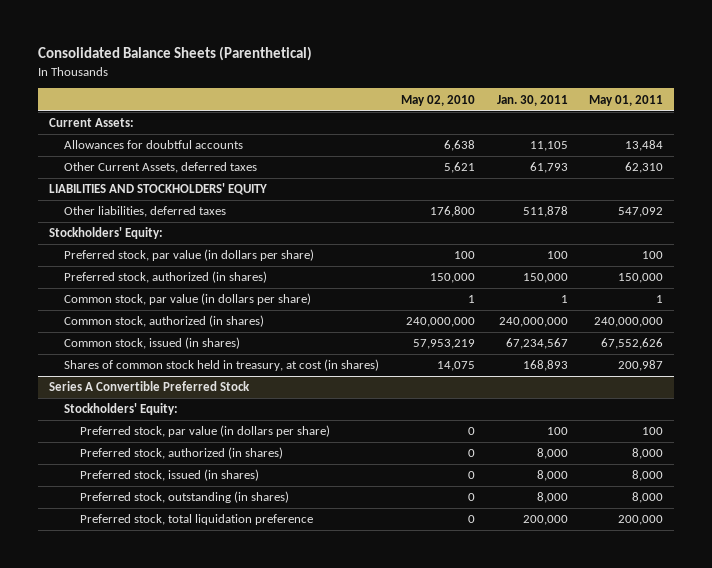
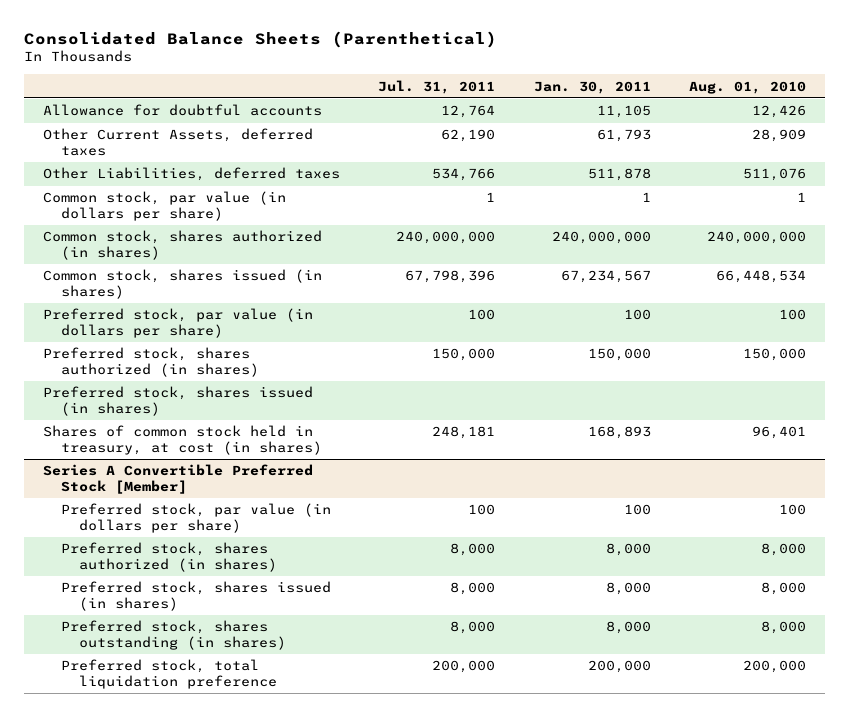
[400,94,475,106] May 02, 2010 -> none
[589,94,664,106] May 01, 2011 -> none
none -> [378,79,496,94] Jul. 31, 2011
none -> [689,80,807,94] Aug. 01, 2010
[48,118,134,128] Current Assets: -> none
[64,140,244,150] Allowances for doubtful accounts -> [42,104,322,117] Allowance for doubtful accounts
[48,183,267,196] LIABILITIES AND STOCKHOLDERS' EQUITY -> none
[48,227,163,240] Stockholders' Equity: -> none
[64,271,268,284] Preferred stock, authorized (in shares) -> none
[64,206,227,218] Other liabilities, deferred taxes -> [42,167,340,182] Other Liabilities, deferred taxes
[64,315,265,328] Common stock, authorized (in shares) -> [42,230,322,260] Common stock, shares authorized (in shares)
[64,337,241,350] Common stock, issued (in shares) -> [42,269,322,299] Common stock, shares issued (in shares)
[64,249,315,262] Preferred stock, par value (in dollars per share) -> [42,308,313,338] Preferred stock, par value (in dollars per share)
none -> [42,347,260,377] Preferred stock, shares authorized (in shares)
none -> [42,386,313,416] Preferred stock, shares issued (in shares)
[64,403,179,416] Stockholders' Equity: -> none
[48,381,250,392] Series A Convertible Preferred Stock -> [42,464,313,494] Series A Convertible Preferred Stock [Member]
[79,447,283,460] Preferred stock, authorized (in shares) -> [61,542,278,572] Preferred stock, shares authorized (in shares)
[79,469,259,482] Preferred stock, issued (in shares) -> [61,581,332,611] Preferred stock, shares issued (in shares)
[79,491,289,504] Preferred stock, outstanding (in shares) -> [61,620,287,650] Preferred stock, shares outstanding (in shares)

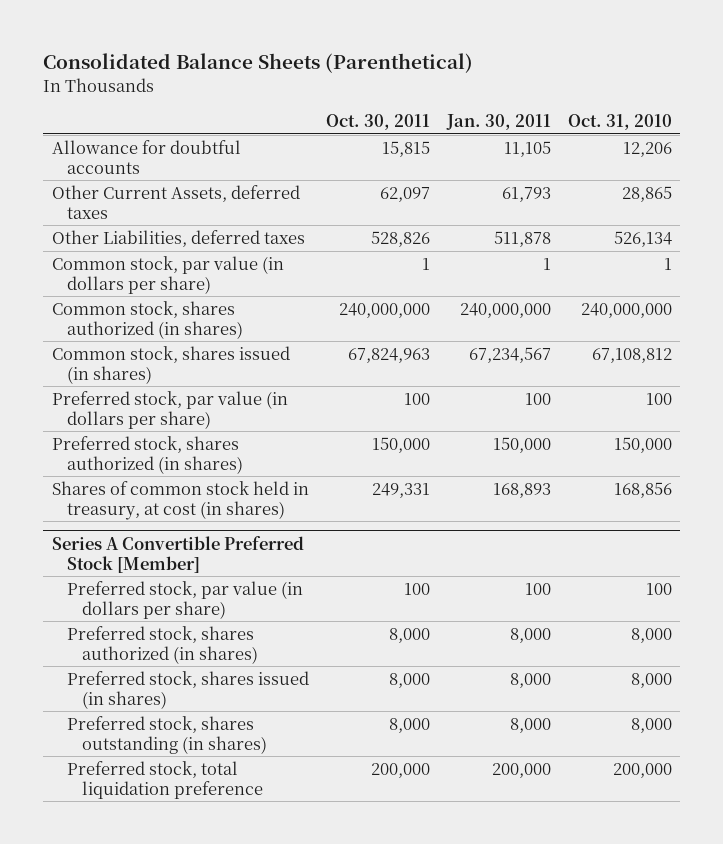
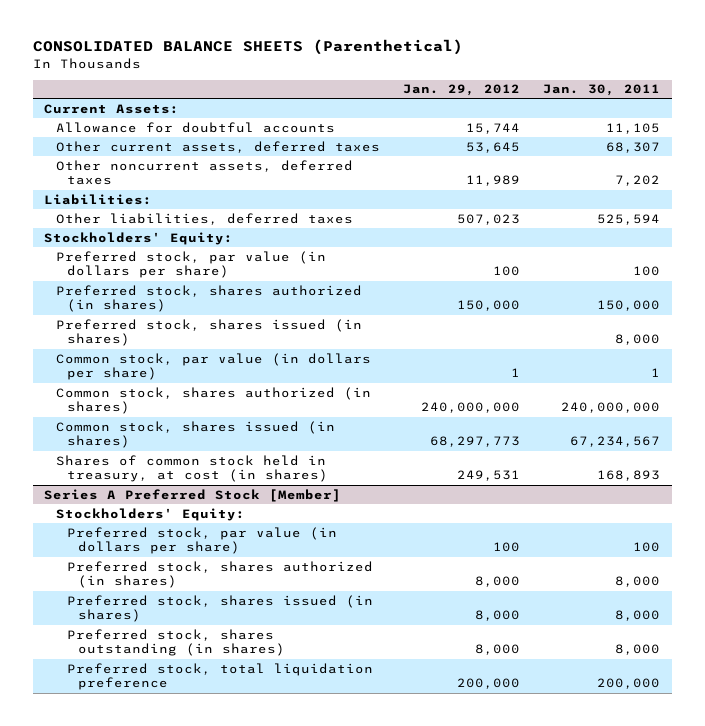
[43,53,474,74] Consolidated Balance Sheets (Parenthetical) -> [32,39,463,56] CONSOLIDATED BALANCE SHEETS (Parenthetical)
[325,114,430,131] Oct. 30, 2011 -> none
[567,114,672,131] Oct. 31, 2010 -> none
none -> [402,84,520,97] Jan. 29, 2012
none -> [44,103,180,114] Current Assets:
[51,184,300,219] Other Current Assets, deferred taxes -> [55,140,380,153] Other current assets, deferred taxes
[501,186,551,202] 61,793 -> [606,141,661,153] 68,307
none -> [55,159,353,186] Other noncurrent assets, deferred taxes
none -> [44,193,153,205] Liabilities:
[51,229,305,247] Other Liabilities, deferred taxes -> [55,212,353,225] Other liabilities, deferred taxes
[493,230,551,247] 511,878 -> [597,213,661,225] 525,594
none -> [44,231,234,245] Stockholders' Equity:
[51,390,288,429] Preferred stock, par value (in dollars per share) -> [55,250,326,279] Preferred stock, par value (in dollars per share)
[51,435,243,474] Preferred stock, shares authorized (in shares) -> [55,284,362,313] Preferred stock, shares authorized (in shares)
none -> [55,318,362,347] Preferred stock, shares issued (in shares)
[51,535,304,573] Series A Convertible Preferred Stock [Member] -> [44,488,342,502] Series A Preferred Stock [Member]
none -> [55,507,245,521] Stockholders' Equity:

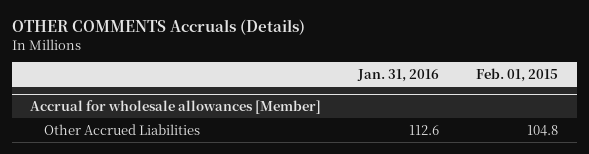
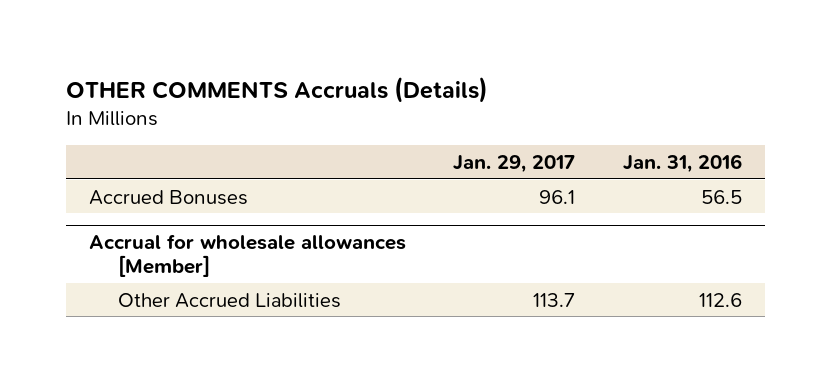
[476,68,559,83] Feb. 01, 2015 -> none
none -> [453,155,576,174] Jan. 29, 2017
none -> [89,189,249,205] Accrued Bonuses

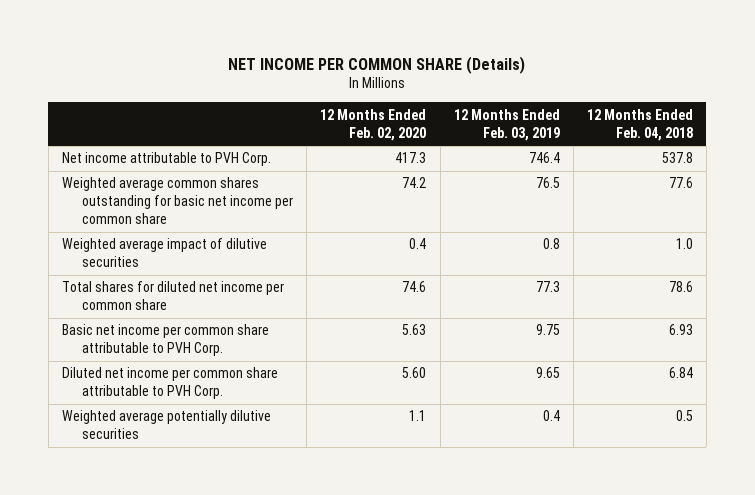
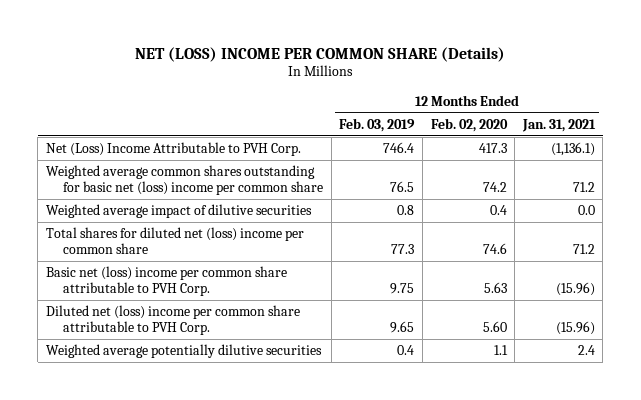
[228,55,526,74] NET INCOME PER COMMON SHARE (Details) -> [135,46,506,62] NET (LOSS) INCOME PER COMMON SHARE (Details)
[586,108,693,141] 12 Months Ended Feb. 04, 2018 -> none
none -> [521,118,596,132] Jan. 31, 2021
[61,152,271,167] Net income attributable to PVH Corp. -> [46,142,302,157] Net (Loss) Income Attributable to PVH Corp.
[61,177,294,225] Weighted average common shares outstanding for basic net income per common share -> [46,165,324,195] Weighted average common shares outstanding for basic net (loss) income per common share
[61,281,284,311] Total shares for diluted net income per common share -> [46,227,305,254] Total shares for diluted net (loss) income per common share
[61,324,269,357] Basic net income per common share attributable to PVH Corp. -> [46,266,288,296] Basic net (loss) income per common share attributable to PVH Corp.
[61,367,278,400] Diluted net income per common share attributable to PVH Corp. -> [46,305,301,335] Diluted net (loss) income per common share attributable to PVH Corp.

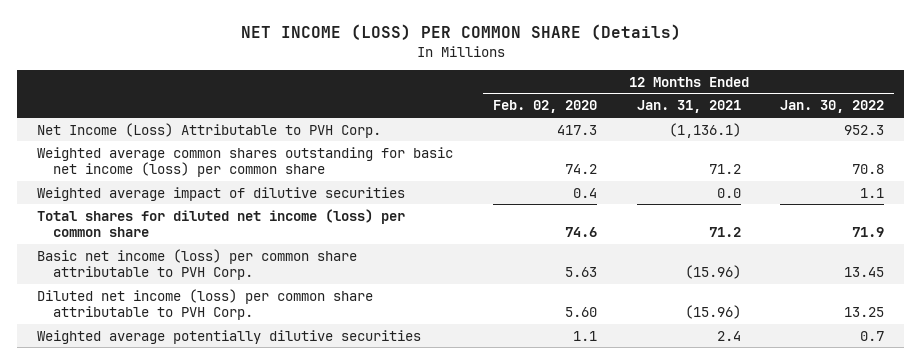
[135,46,506,62] NET (LOSS) INCOME PER COMMON SHARE (Details) -> [240,24,681,41] NET INCOME (LOSS) PER COMMON SHARE (Details)
[339,117,416,132] Feb. 03, 2019 -> none
none -> [780,100,885,114] Jan. 30, 2022
[46,142,302,157] Net (Loss) Income Attributable to PVH Corp. -> [37,122,382,138] Net Income (Loss) Attributable to PVH Corp.
[46,165,324,195] Weighted average common shares outstanding for basic net (loss) income per common share -> [37,146,454,178] Weighted average common shares outstanding for basic net income (loss) per common share
[46,227,305,254] Total shares for diluted net (loss) income per common share -> [37,208,406,238] Total shares for diluted net income (loss) per common share
[46,266,288,296] Basic net (loss) income per common share attributable to PVH Corp. -> [37,248,358,281] Basic net income (loss) per common share attributable to PVH Corp.
[46,305,301,335] Diluted net (loss) income per common share attributable to PVH Corp. -> [37,288,374,321] Diluted net income (loss) per common share attributable to PVH Corp.

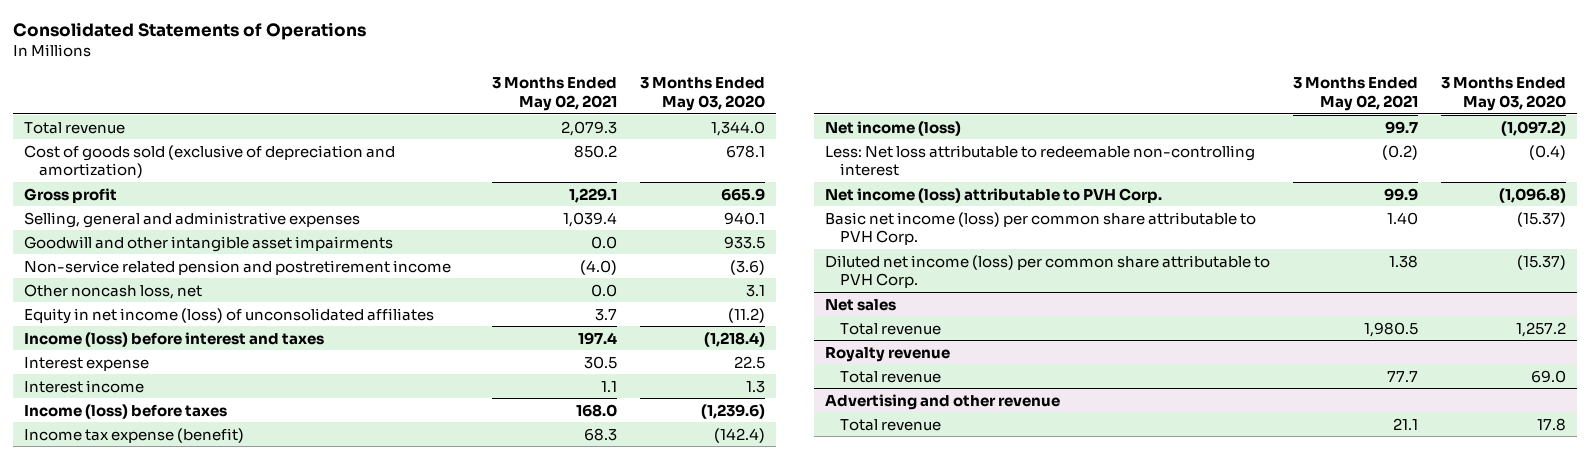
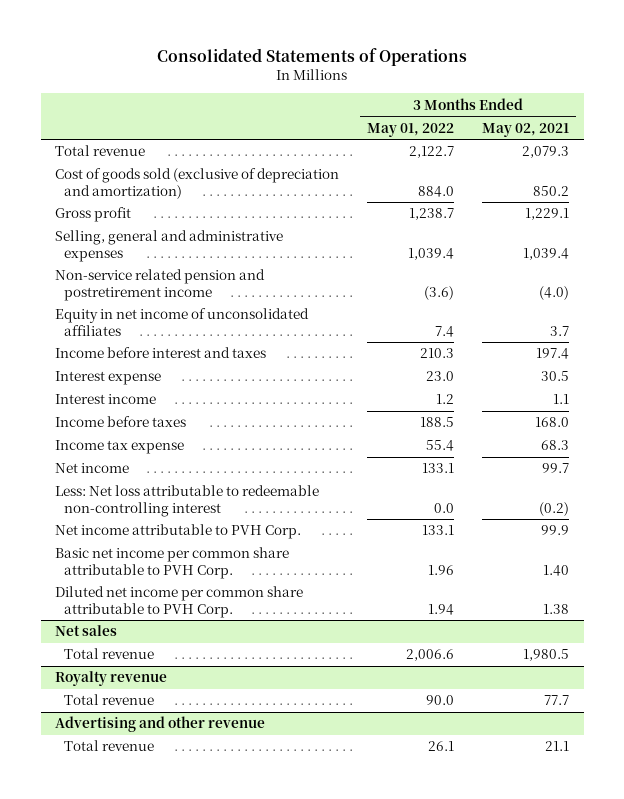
[639,77,765,111] 3 Months Ended May 03, 2020 -> none
none -> [367,122,455,137] May 01, 2022
[24,235,394,252] Goodwill and other intangible asset impairments -> none
[24,283,203,299] Other noncash loss, net -> none
[24,307,435,324] Equity in net income (loss) of unconsolidated affiliates -> [54,308,309,336] Equity in net income of unconsolidated affiliates
[24,331,325,347] Income (loss) before interest and taxes -> [54,347,266,359] Income before interest and taxes
[24,403,228,419] Income (loss) before taxes -> [54,416,186,428] Income before taxes
[24,427,245,443] Income tax expense (benefit) -> [54,440,184,455] Income tax expense
[824,120,961,136] Net income (loss) -> [54,463,129,474] Net income
[824,187,1162,203] Net income (loss) attributable to PVH Corp. -> [54,524,301,540] Net income attributable to PVH Corp.
[824,211,1256,245] Basic net income (loss) per common share attributable to PVH Corp. -> [54,547,289,579] Basic net income per common share attributable to PVH Corp.
[824,254,1270,288] Diluted net income (loss) per common share attributable to PVH Corp. -> [54,586,303,618] Diluted net income per common share attributable to PVH Corp.

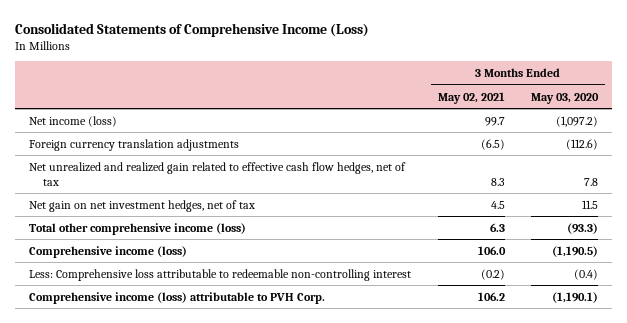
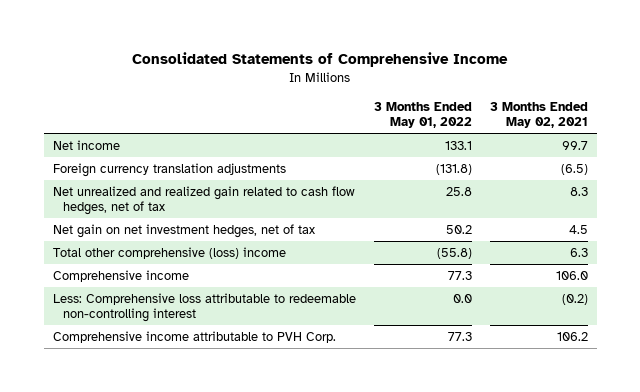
[15,22,370,37] Consolidated Statements of Comprehensive Income (Loss) -> [132,52,509,68] Consolidated Statements of Comprehensive Income
[531,92,600,104] May 03, 2020 -> none
none -> [373,101,472,129] 3 Months Ended May 01, 2022
[28,115,117,127] Net income (loss) -> [52,139,120,150] Net income
[28,161,406,186] Net unrealized and realized gain related to effective cash flow hedges, net of tax -> [52,185,355,216] Net unrealized and realized gain related to cash flow hedges, net of tax
[28,222,246,235] Total other comprehensive income (loss) -> [52,246,286,259] Total other comprehensive (loss) income
[28,245,187,258] Comprehensive income (loss) -> [52,269,189,282] Comprehensive income
[28,291,325,304] Comprehensive income (loss) attributable to PVH Corp. -> [52,330,336,343] Comprehensive income attributable to PVH Corp.

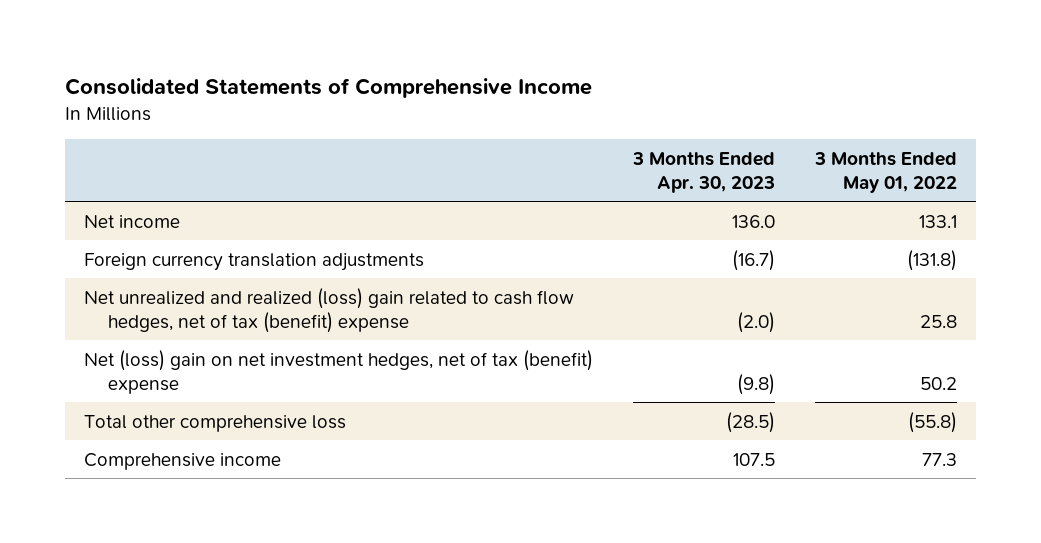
[489,101,588,129] 3 Months Ended May 02, 2021 -> none
none -> [631,151,775,193] 3 Months Ended Apr. 30, 2023
[52,185,355,216] Net unrealized and realized gain related to cash flow hedges, net of tax -> [84,287,575,333] Net unrealized and realized (loss) gain related to cash flow hedges, net of tax (benefit) expense
[52,223,315,238] Net gain on net investment hedges, net of tax -> [84,349,594,394] Net (loss) gain on net investment hedges, net of tax (benefit) expense
[52,246,286,259] Total other comprehensive (loss) income -> [84,414,347,432] Total other comprehensive loss
[52,292,356,323] Less: Comprehensive loss attributable to redeemable non-controlling interest -> none
[52,330,336,343] Comprehensive income attributable to PVH Corp. -> none

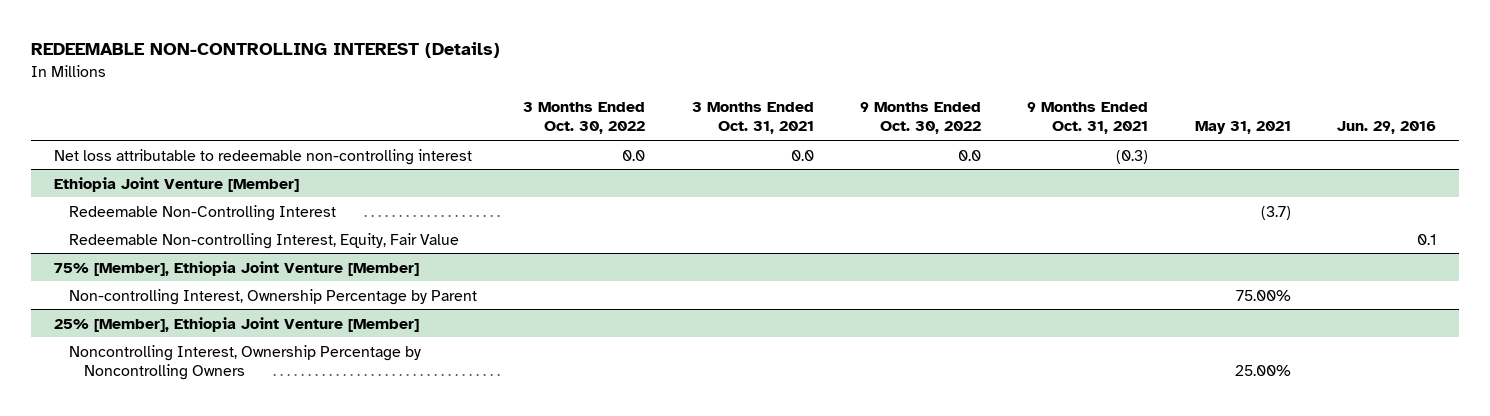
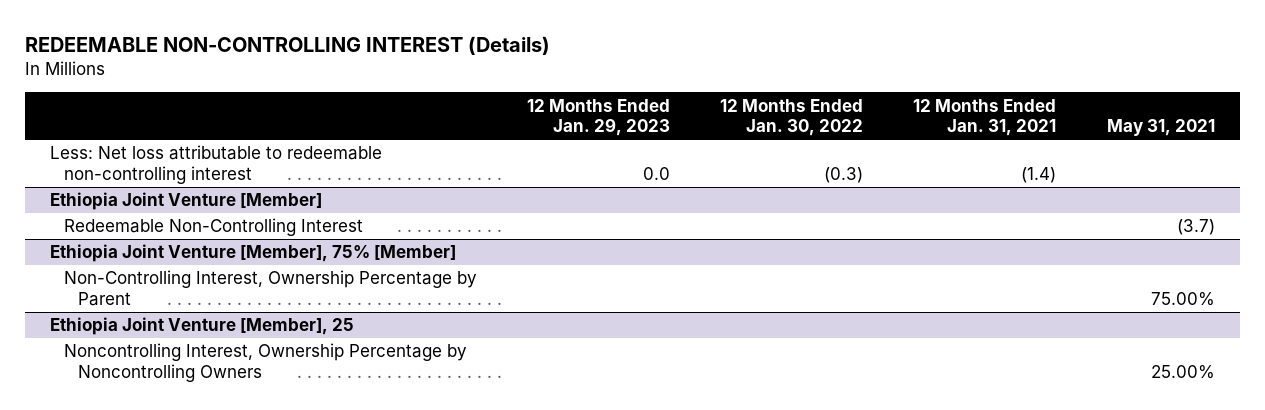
[523,101,646,135] 3 Months Ended Oct. 30, 2022 -> none
[691,101,814,135] 3 Months Ended Oct. 31, 2021 -> none
[860,101,982,135] 9 Months Ended Oct. 30, 2022 -> none
[1027,101,1149,135] 9 Months Ended Oct. 31, 2021 -> none
[1337,121,1437,135] Jun. 29, 2016 -> none
none -> [527,98,671,137] 12 Months Ended Jan. 29, 2023
none -> [720,98,864,137] 12 Months Ended Jan. 30, 2022
none -> [913,98,1057,137] 12 Months Ended Jan. 31, 2021
[53,148,472,165] Net loss attributable to redeemable non-controlling interest -> [50,145,383,185] Less: Net loss attributable to redeemable non-controlling interest
[69,232,460,249] Redeemable Non-controlling Interest, Equity, Fair Value -> none
[53,260,419,276] 75% [Member], Ethiopia Joint Venture [Member] -> [50,244,457,263] Ethiopia Joint Venture [Member], 75% [Member]
[69,288,478,305] Non-controlling Interest, Ownership Percentage by Parent -> [63,270,477,307] Non-Controlling Interest, Ownership Percentage by Parent
[53,316,419,332] 25% [Member], Ethiopia Joint Venture [Member] -> [50,317,355,336] Ethiopia Joint Venture [Member], 25

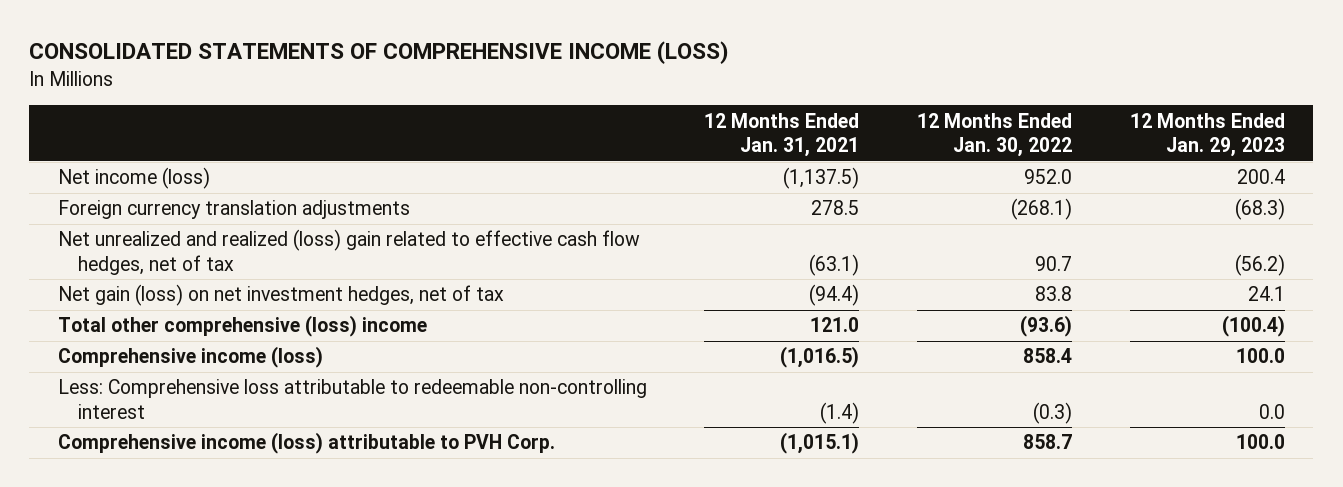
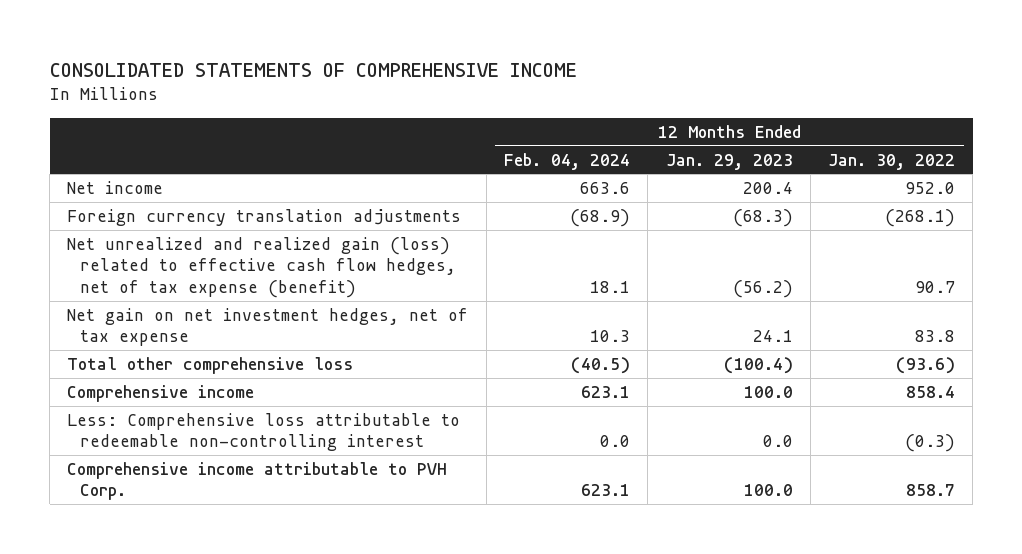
[29,41,729,65] CONSOLIDATED STATEMENTS OF COMPREHENSIVE INCOME (LOSS) -> [49,62,577,77] CONSOLIDATED STATEMENTS OF COMPREHENSIVE INCOME
[704,112,860,158] 12 Months Ended Jan. 31, 2021 -> none
none -> [503,152,630,170] Feb. 04, 2024
[57,167,210,190] Net income (loss) -> [67,180,164,194] Net income
[57,229,640,276] Net unrealized and realized (loss) gain related to effective cash flow hedges, net of tax -> [67,236,457,298] Net unrealized and realized gain (loss) related to effective cash flow hedges, net of tax expense (benefit)
[57,284,504,307] Net gain (loss) on net investment hedges, net of tax -> [67,307,469,347] Net gain on net investment hedges, net of tax expense
[57,315,427,338] Total other comprehensive (loss) income -> [67,356,354,374] Total other comprehensive loss
[57,346,323,369] Comprehensive income (loss) -> [67,384,255,402] Comprehensive income
[57,432,555,455] Comprehensive income (loss) attributable to PVH Corp. -> [67,461,448,501] Comprehensive income attributable to PVH Corp.

